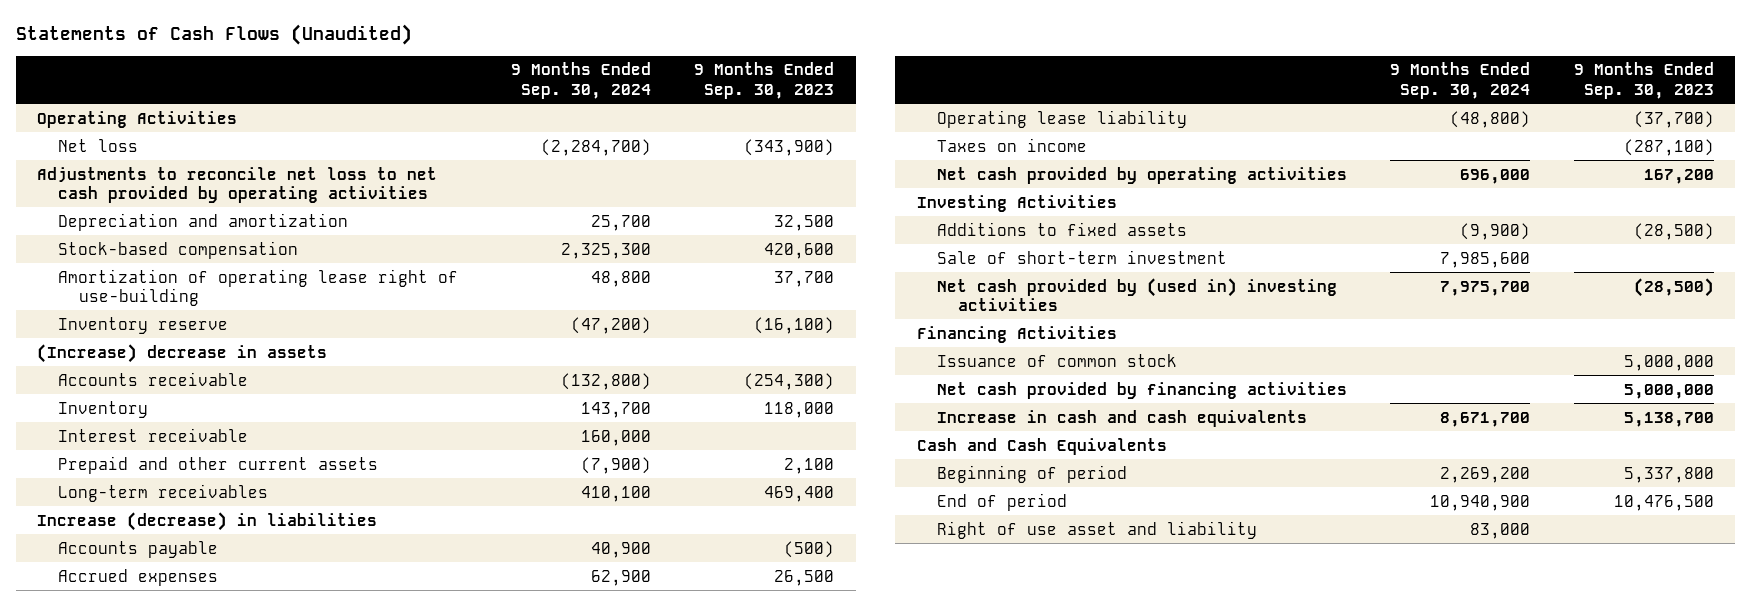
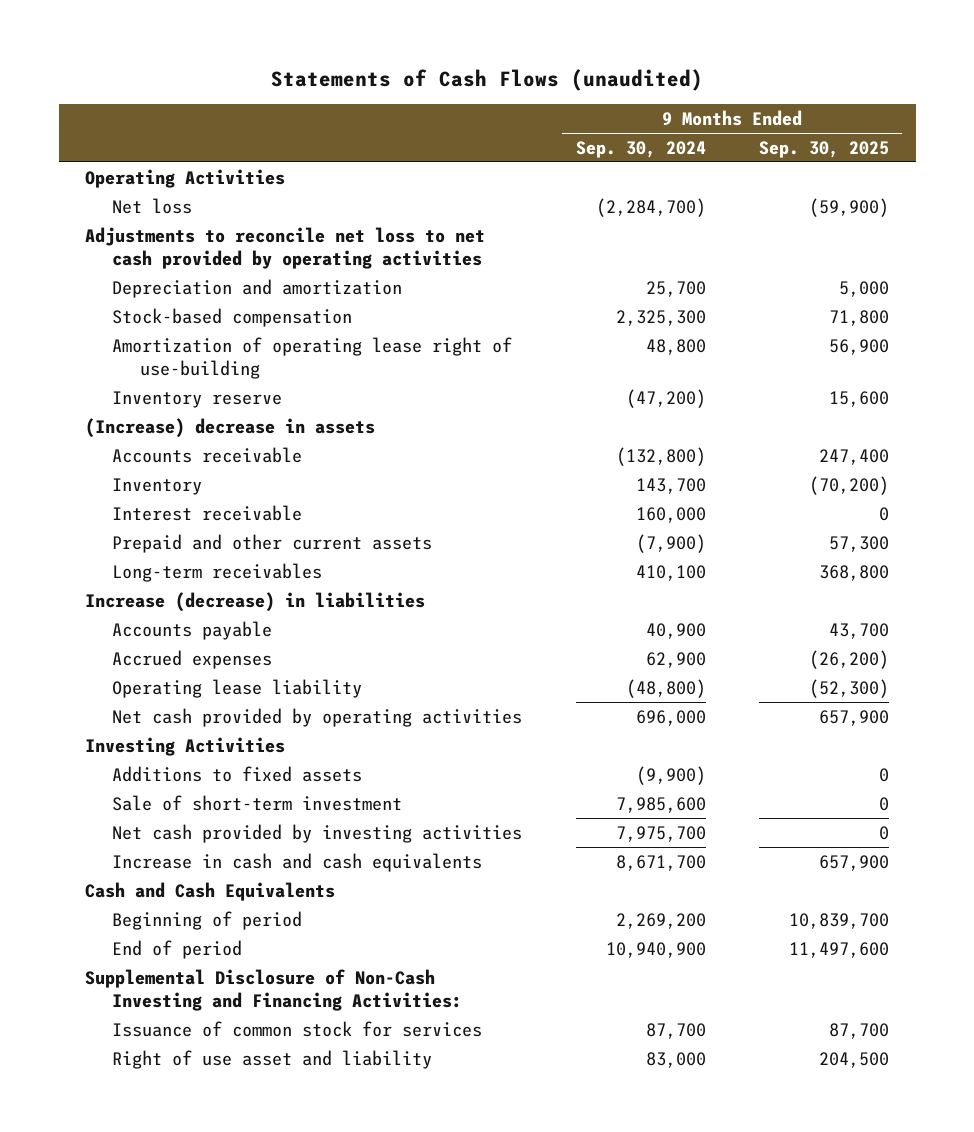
[15,24,412,46] Statements of Cash Flows (Unaudited) -> [271,69,704,92] Statements of Cash Flows (unaudited)
[694,62,835,99] 9 Months Ended Sep. 30, 2023 -> none
none -> [758,140,889,158] Sep. 30, 2025
[937,137,1088,152] Taxes on income -> none
[916,325,1117,343] Financing Activities -> none
[937,353,1178,367] Issuance of common stock -> none
[937,381,1348,399] Net cash provided by financing activities -> none
[937,277,1338,311] Net cash provided by (used in) investing activities -> [112,823,523,843] Net cash provided by investing activities
none -> [85,968,463,1011] Supplemental Disclosure of Non-Cash Investing and Financing Activities:
none -> [112,1020,483,1037] Issuance of common stock for services

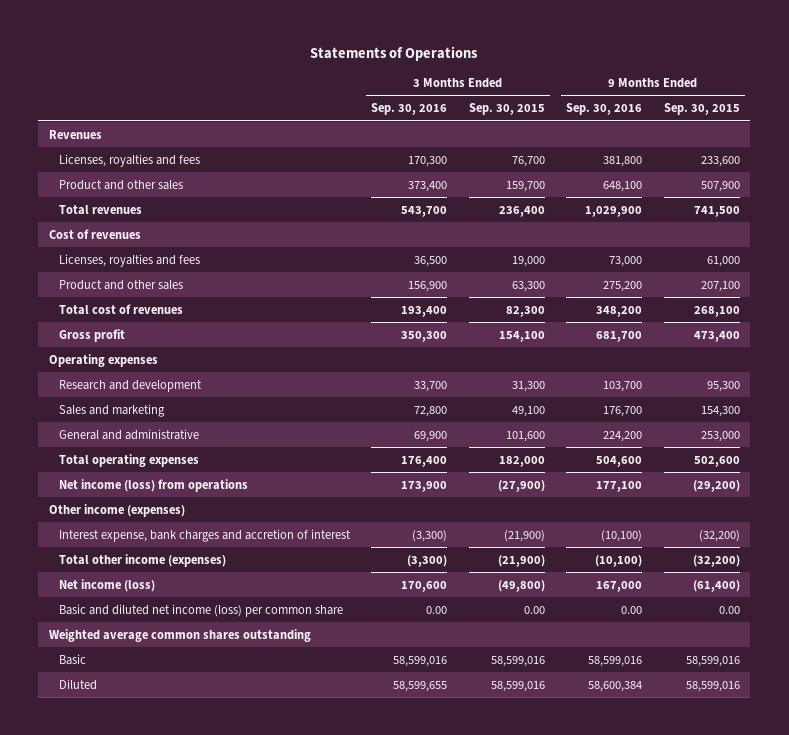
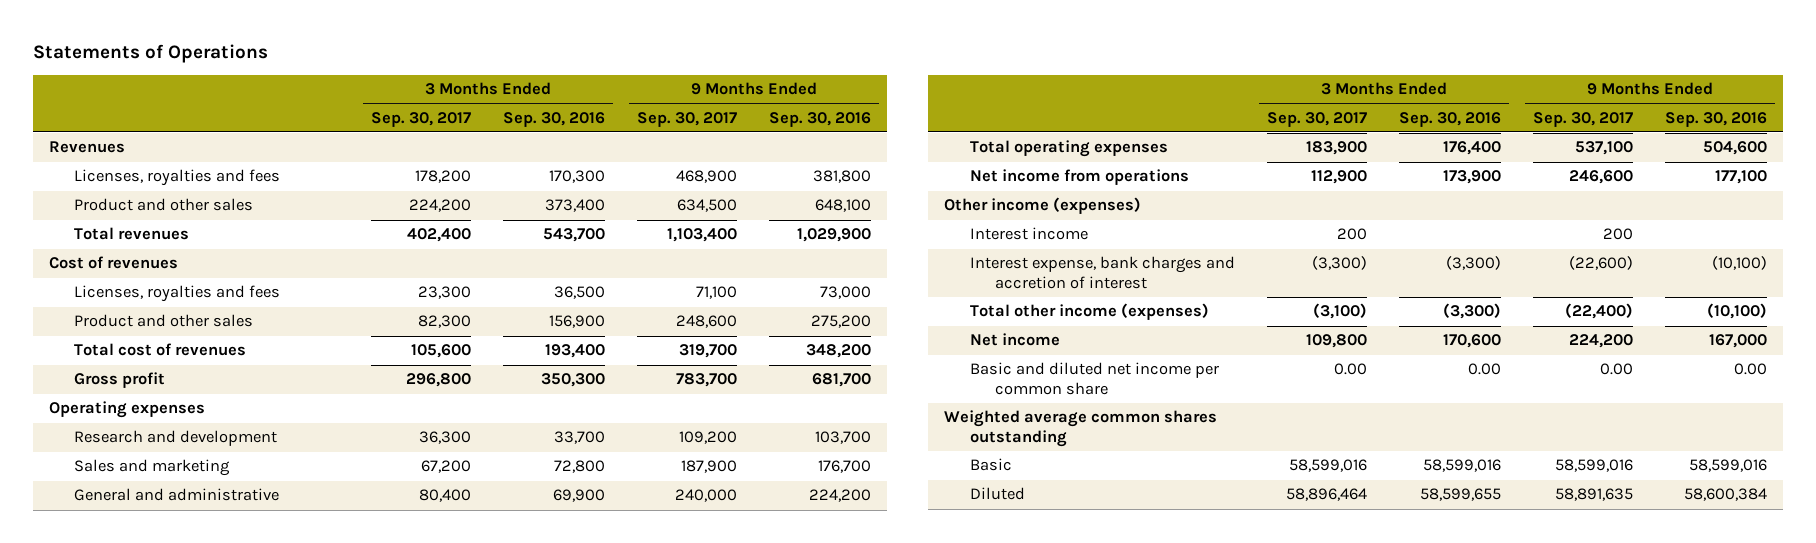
[468,103,545,116] Sep. 30, 2015 -> none
[663,103,740,116] Sep. 30, 2015 -> none
none -> [371,111,472,127] Sep. 30, 2017
none -> [637,111,738,127] Sep. 30, 2017
[59,478,249,492] Net income (loss) from operations -> [969,169,1189,186] Net income from operations
none -> [969,227,1088,241] Interest income
[59,578,156,592] Net income (loss) -> [969,333,1060,347] Net income
[59,603,344,617] Basic and diluted net income (loss) per common share -> [969,362,1219,396] Basic and diluted net income per common share

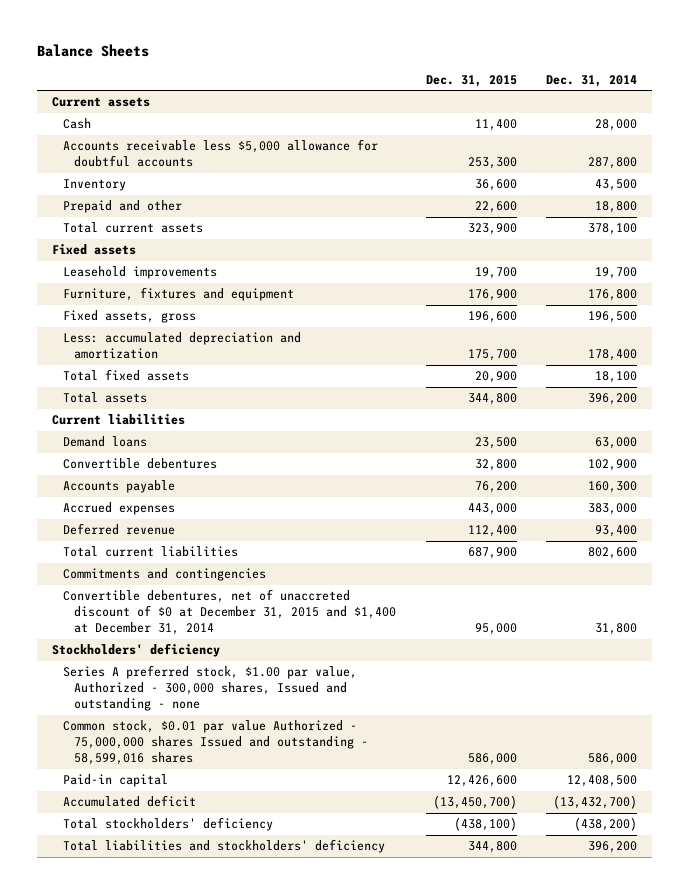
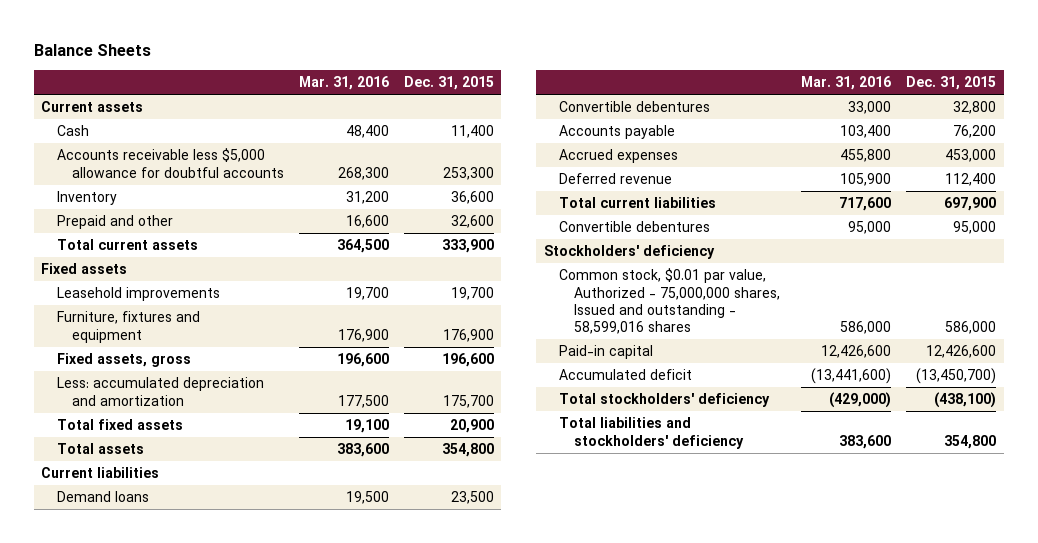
[546,75,638,88] Dec. 31, 2014 -> none
none -> [298,76,389,91] Mar. 31, 2016
[474,201,517,214] 22,600 -> [450,215,494,229] 32,600
[467,223,517,236] 323,900 -> [441,239,494,254] 333,900
[467,393,517,406] 344,800 -> [441,443,494,458] 354,800
[467,503,517,516] 443,000 -> [945,149,997,163] 453,000
[62,568,266,582] Commitments and contingencies -> none
[467,547,517,560] 687,900 -> [944,197,997,212] 697,900
[62,589,396,636] Convertible debentures, net of unaccreted discount of $0 at December 31, 2015 and $1,400 at December 31, 2014 -> [559,221,711,233] Convertible debentures
[62,665,357,712] Series A preferred stock, $1.00 par value, Authorized - 300,000 shares, Issued and outstanding - none -> none
[62,720,368,766] Common stock, $0.01 par value Authorized - 75,000,000 shares Issued and outstanding - 58,599,016 shares -> [559,268,781,335] Common stock, $0.01 par value, Authorized - 75,000,000 shares, Issued and outstanding - 58,599,016 shares
[467,841,517,854] 344,800 -> [944,434,997,449] 354,800

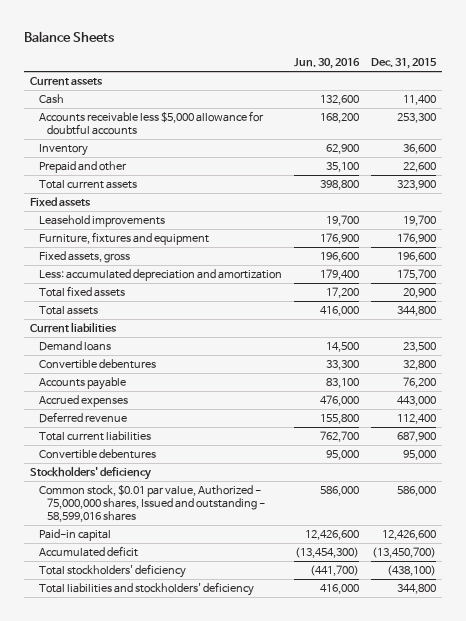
[298,76,389,91] Mar. 31, 2016 -> none
none -> [293,58,360,70] Jun. 30, 2016
[450,215,494,229] 32,600 -> [403,162,437,173] 22,600
[441,239,494,254] 333,900 -> [397,180,437,191] 323,900
[441,443,494,458] 354,800 -> [397,306,437,317] 344,800
[945,149,997,163] 453,000 -> [397,396,437,407] 443,000
[944,197,997,212] 697,900 -> [397,431,437,443] 687,900
[944,434,997,449] 354,800 -> [397,584,437,595] 344,800

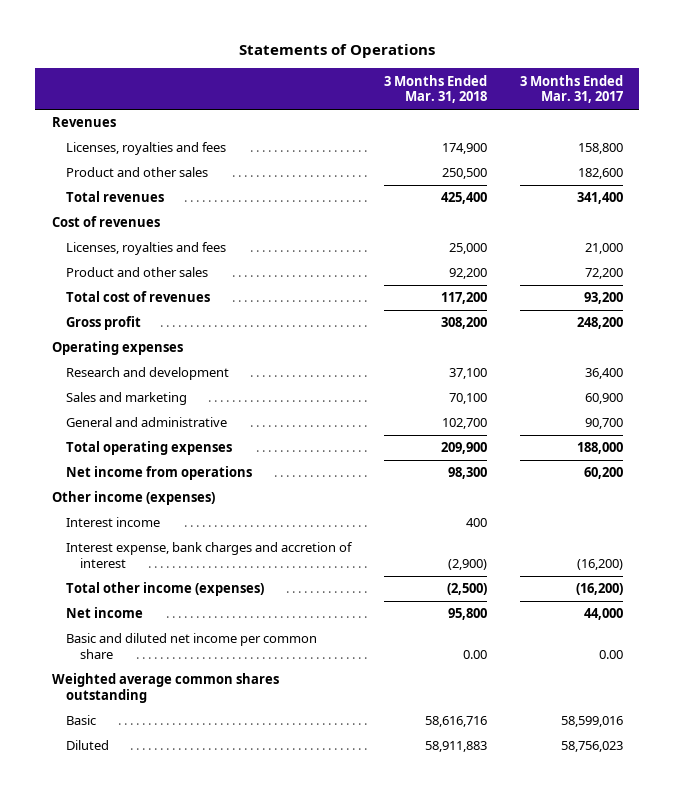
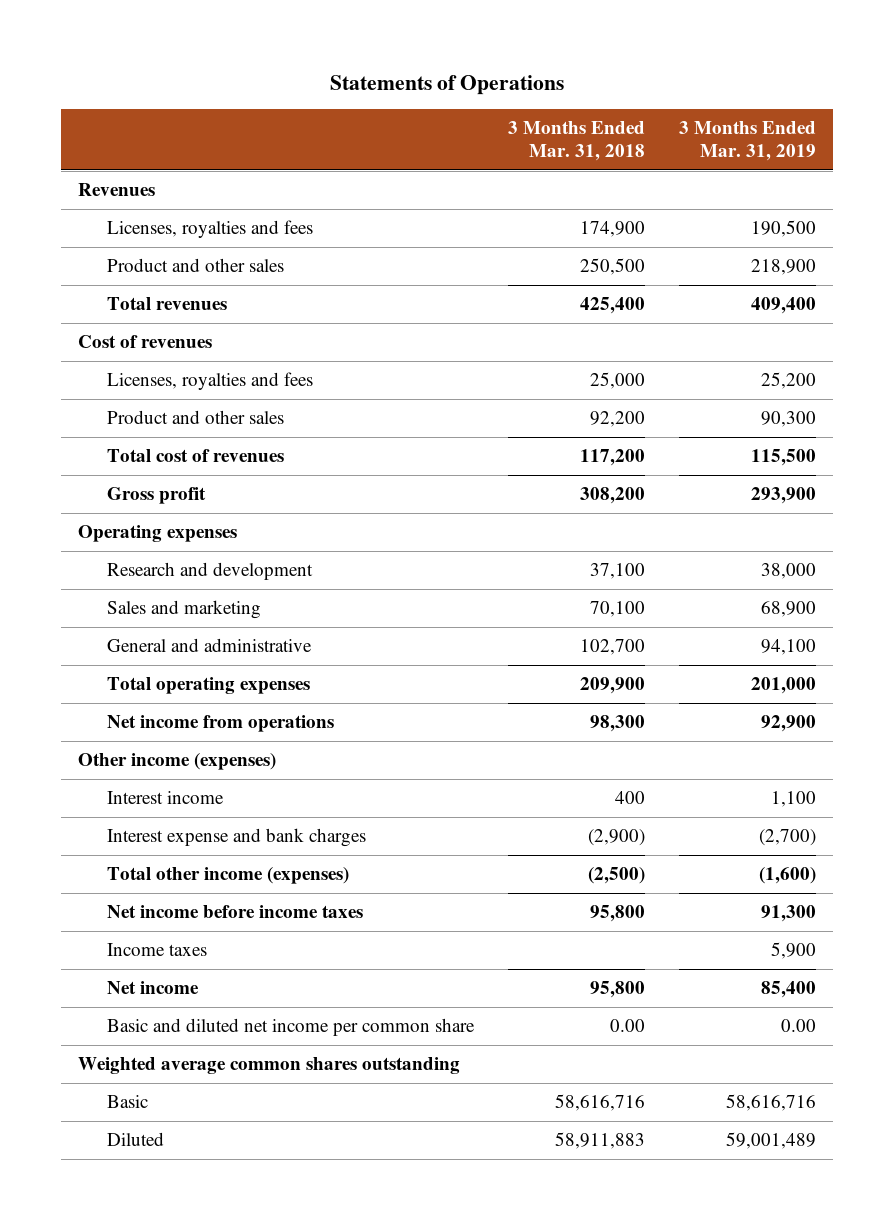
[519,74,623,104] 3 Months Ended Mar. 31, 2017 -> none
none -> [679,120,817,161] 3 Months Ended Mar. 31, 2019
[65,542,353,568] Interest expense, bank charges and accretion of interest -> [107,828,367,848] Interest expense and bank charges
none -> [107,905,364,919] Net income before income taxes
none -> [107,943,208,957] Income taxes

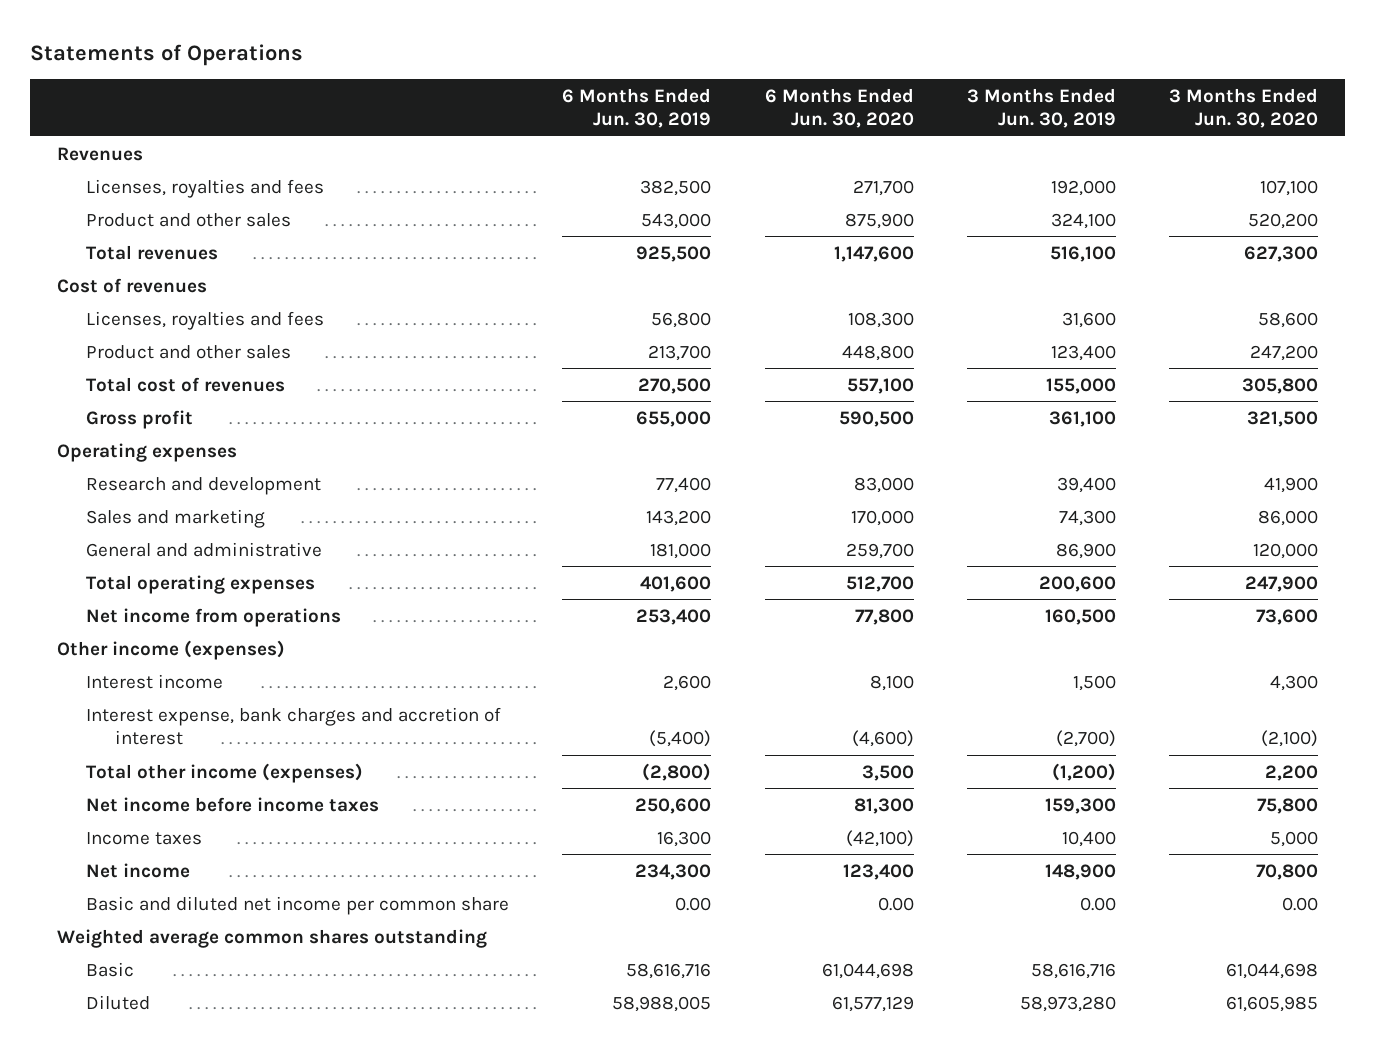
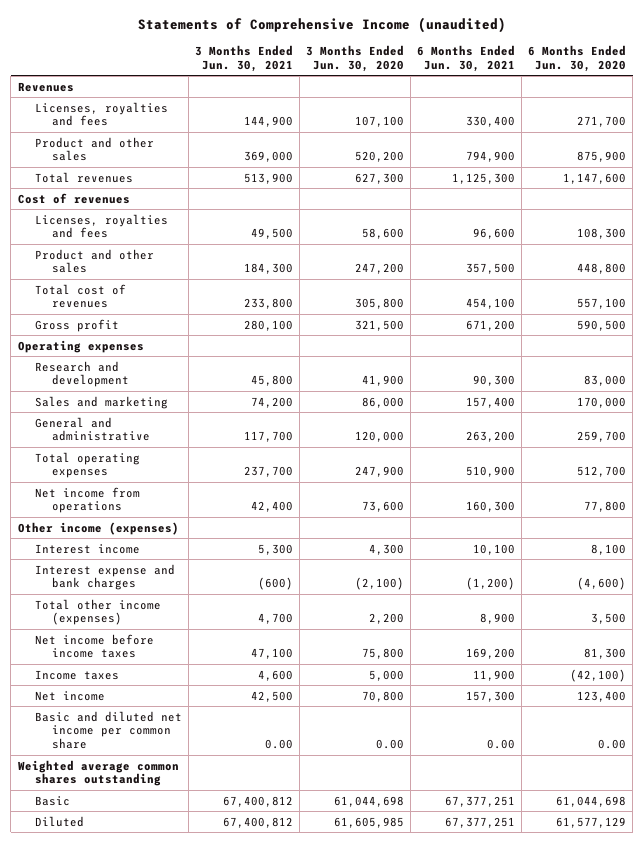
[30,43,304,66] Statements of Operations -> [137,16,506,33] Statements of Comprehensive Income (unaudited)
[562,87,712,129] 6 Months Ended Jun. 30, 2019 -> none
[966,87,1116,129] 3 Months Ended Jun. 30, 2019 -> none
none -> [194,45,293,72] 3 Months Ended Jun. 30, 2021
none -> [417,45,516,72] 6 Months Ended Jun. 30, 2021
[86,706,502,746] Interest expense, bank charges and accretion of interest -> [34,563,175,591] Interest expense and bank charges

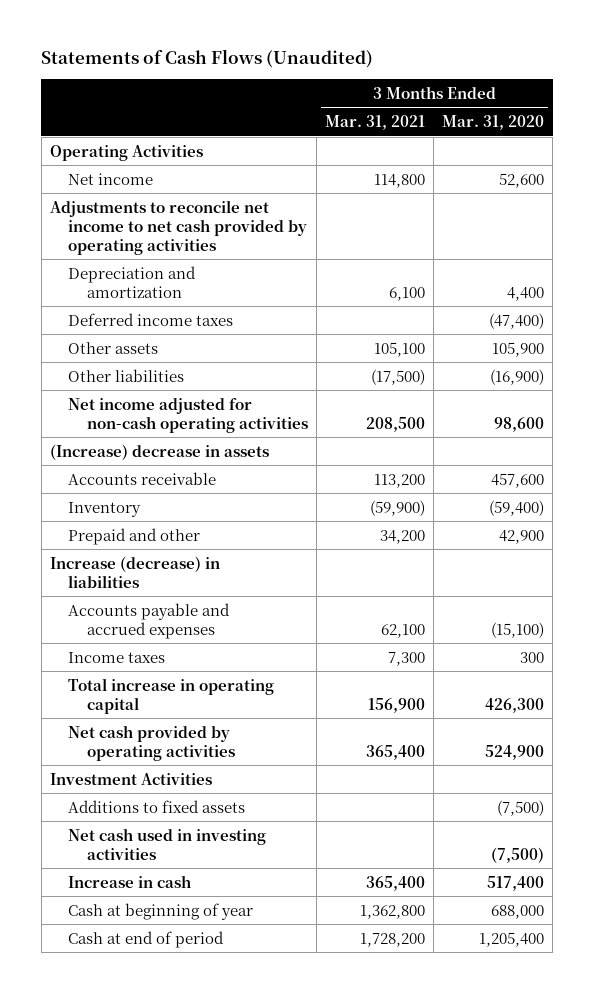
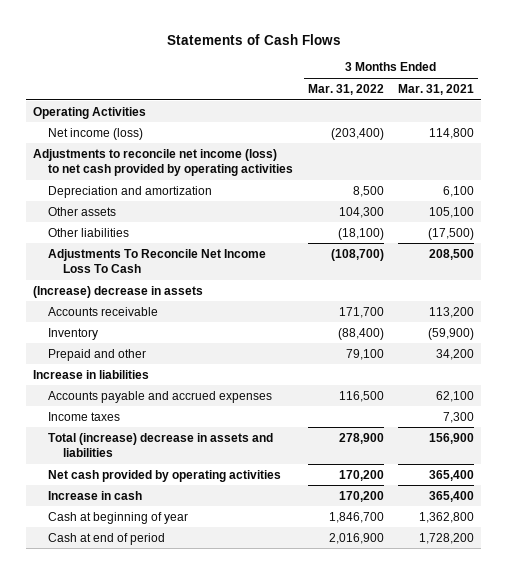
[41,49,374,69] Statements of Cash Flows (Unaudited) -> [166,33,341,45] Statements of Cash Flows
[442,114,545,130] Mar. 31, 2020 -> none
none -> [307,83,384,95] Mar. 31, 2022
[68,172,154,185] Net income -> [48,127,144,140] Net income (loss)
[49,199,308,255] Adjustments to reconcile net income to net cash provided by operating activities -> [33,148,294,177] Adjustments to reconcile net income (loss) to net cash provided by operating activities
[68,312,234,326] Deferred income taxes -> none
[68,397,309,433] Net income adjusted for non-cash operating activities -> [48,248,267,274] Adjustments To Reconcile Net Income Loss To Cash
[49,555,220,588] Increase (decrease) in liabilities -> [33,369,150,379] Increase in liabilities
[68,677,275,714] Total increase in operating capital -> [48,432,274,458] Total (increase) decrease in assets and liabilities
[49,772,212,785] Investment Activities -> none
[68,799,246,813] Additions to fixed assets -> none
[68,827,267,860] Net cash used in investing activities -> none

